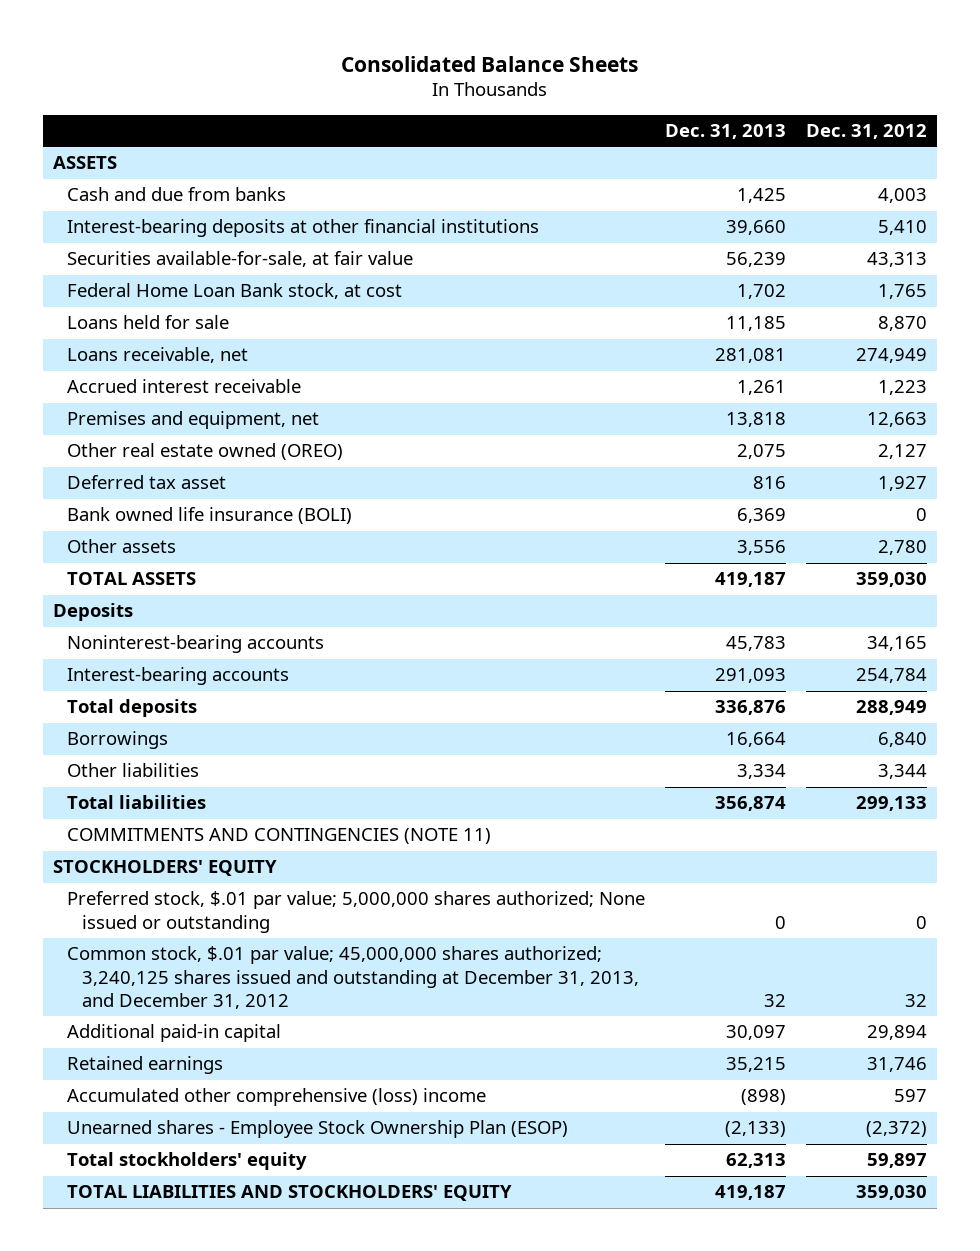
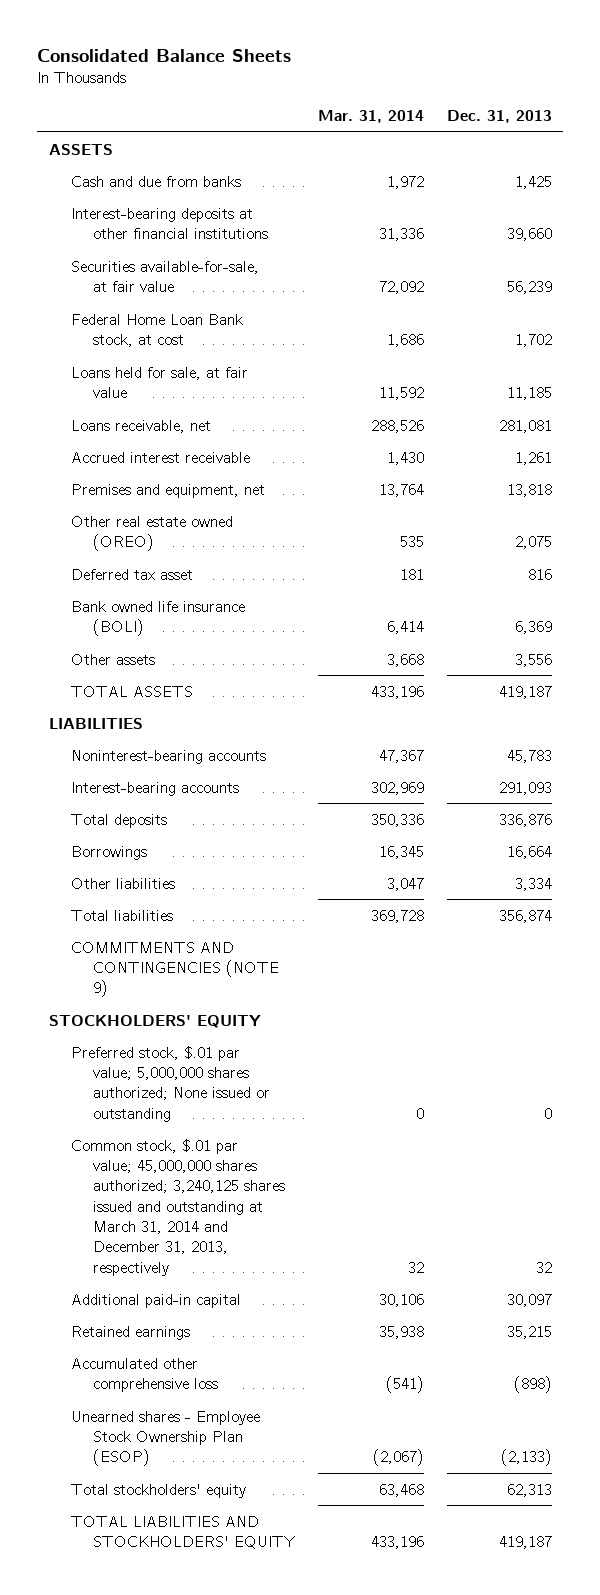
[805,124,927,140] Dec. 31, 2012 -> none
none -> [317,109,424,123] Mar. 31, 2014
[67,315,230,330] Loans held for sale -> [70,366,248,398] Loans held for sale, at fair value
[53,603,134,622] Deposits -> none
none -> [48,717,143,729] LIABILITIES
[67,828,492,845] COMMITMENTS AND CONTINGENCIES (NOTE 11) -> [70,941,280,998] COMMITMENTS AND CONTINGENCIES (NOTE 9)
[67,946,639,1009] Common stock, $.01 par value; 45,000,000 shares authorized; 3,240,125 shares issued and outstanding at December 31, 2013, and December 31, 2012 -> [70,1138,286,1276] Common stock, $.01 par value; 45,000,000 shares authorized; 3,240,125 shares issued and outstanding at March 31, 2014 and December 31, 2013, respectively
[67,1088,487,1107] Accumulated other comprehensive (loss) income -> [70,1357,219,1392] Accumulated other comprehensive loss

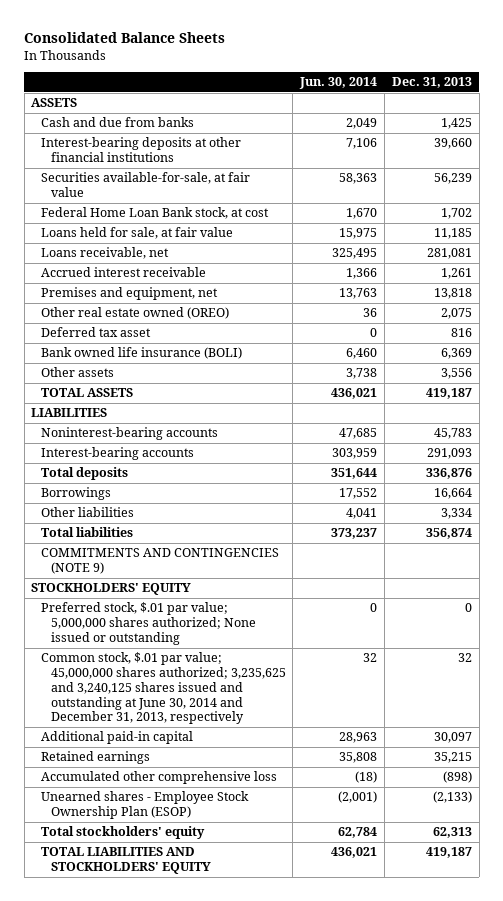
[317,109,424,123] Mar. 31, 2014 -> none
none -> [299,77,378,90] Jun. 30, 2014
[70,1138,286,1276] Common stock, $.01 par value; 45,000,000 shares authorized; 3,240,125 shares issued and outstanding at March 31, 2014 and December 31, 2013, respectively -> [40,652,286,725] Common stock, $.01 par value; 45,000,000 shares authorized; 3,235,625 and 3,240,125 shares issued and outstanding at June 30, 2014 and December 31, 2013, respectively

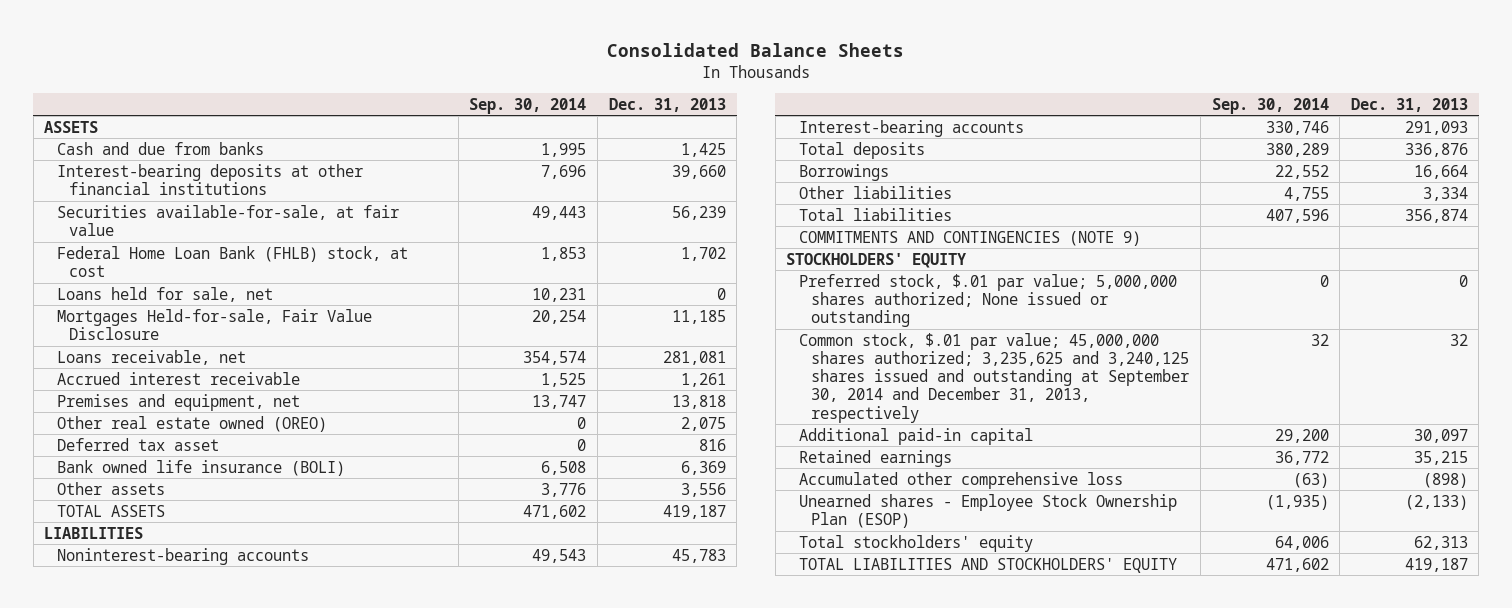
[299,77,378,90] Jun. 30, 2014 -> none
none -> [469,97,587,114] Sep. 30, 2014
[40,207,269,220] Federal Home Loan Bank stock, at cost -> [56,245,408,277] Federal Home Loan Bank (FHLB) stock, at cost
[40,227,233,240] Loans held for sale, at fair value -> [56,286,273,302] Loans held for sale, net
[433,228,472,240] 11,185 -> [716,287,726,300] 0
none -> [56,308,372,340] Mortgages Held-for-sale, Fair Value Disclosure
[40,652,286,725] Common stock, $.01 par value; 45,000,000 shares authorized; 3,235,625 and 3,240,125 shares issued and outstanding at June 30, 2014 and December 31, 2013, respectively -> [798,332,1190,423] Common stock, $.01 par value; 45,000,000 shares authorized; 3,235,625 and 3,240,125 shares issued and outstanding at September 30, 2014 and December 31, 2013, respectively

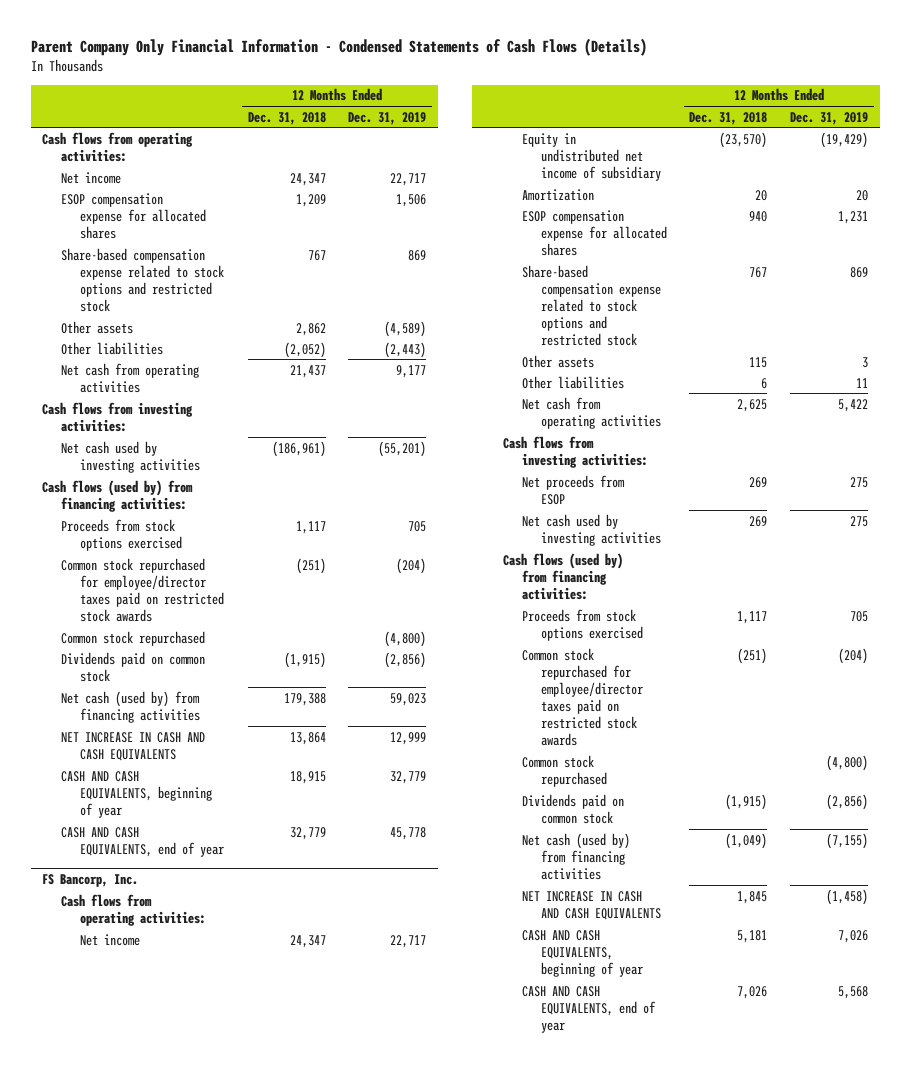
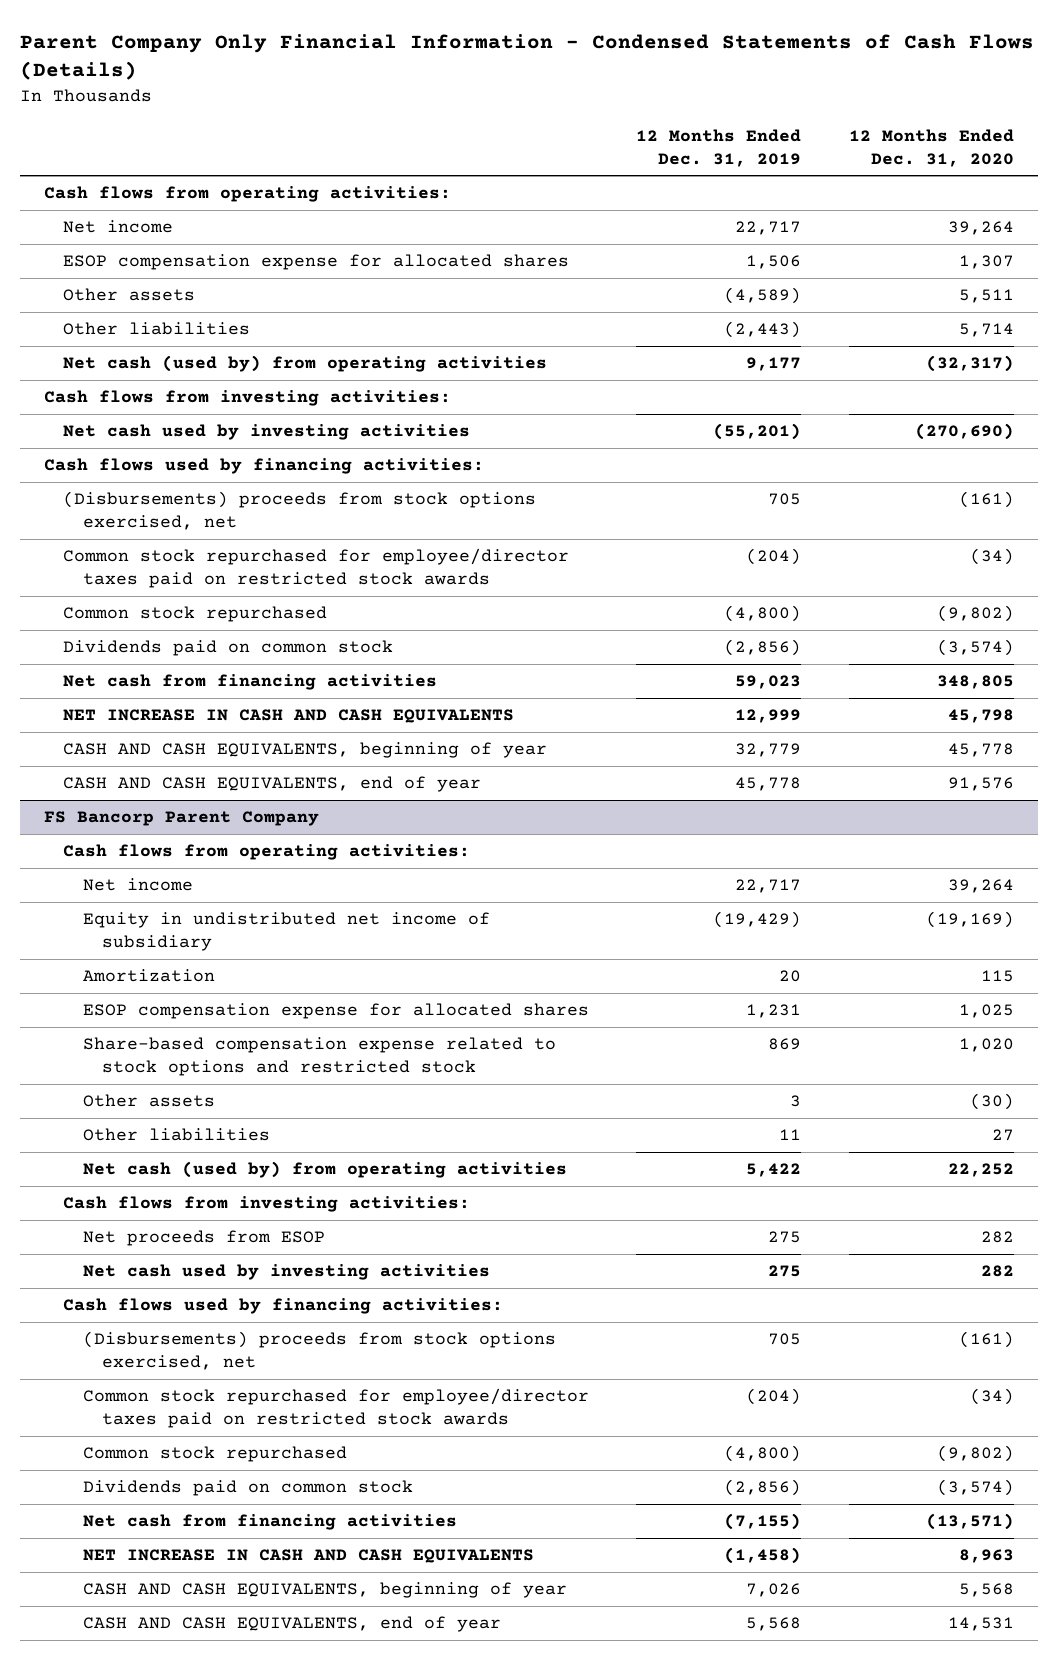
[247,111,326,125] Dec. 31, 2018 -> none
none -> [849,129,1015,167] 12 Months Ended Dec. 31, 2020
[60,247,224,313] Share-based compensation expense related to stock options and restricted stock -> none
[60,362,199,393] Net cash from operating activities -> [63,355,548,373] Net cash (used by) from operating activities
[41,479,193,512] Cash flows (used by) from financing activities: -> [43,458,484,475] Cash flows used by financing activities:
[60,518,182,551] Proceeds from stock options exercised -> [63,491,537,530] (Disbursements) proceeds from stock options exercised, net
[60,690,200,723] Net cash (used by) from financing activities -> [63,674,438,691] Net cash from financing activities
[41,874,138,888] FS Bancorp, Inc. -> none
none -> [43,811,319,827] FS Bancorp Parent Company
[521,396,661,429] Net cash from operating activities -> [82,1161,567,1179] Net cash (used by) from operating activities
[502,552,623,600] Cash flows (used by) from financing activities: -> [63,1298,504,1315] Cash flows used by financing activities:
[521,608,643,641] Proceeds from stock options exercised -> [82,1331,556,1370] (Disbursements) proceeds from stock options exercised, net
[521,832,630,880] Net cash (used by) from financing activities -> [82,1514,457,1531] Net cash from financing activities

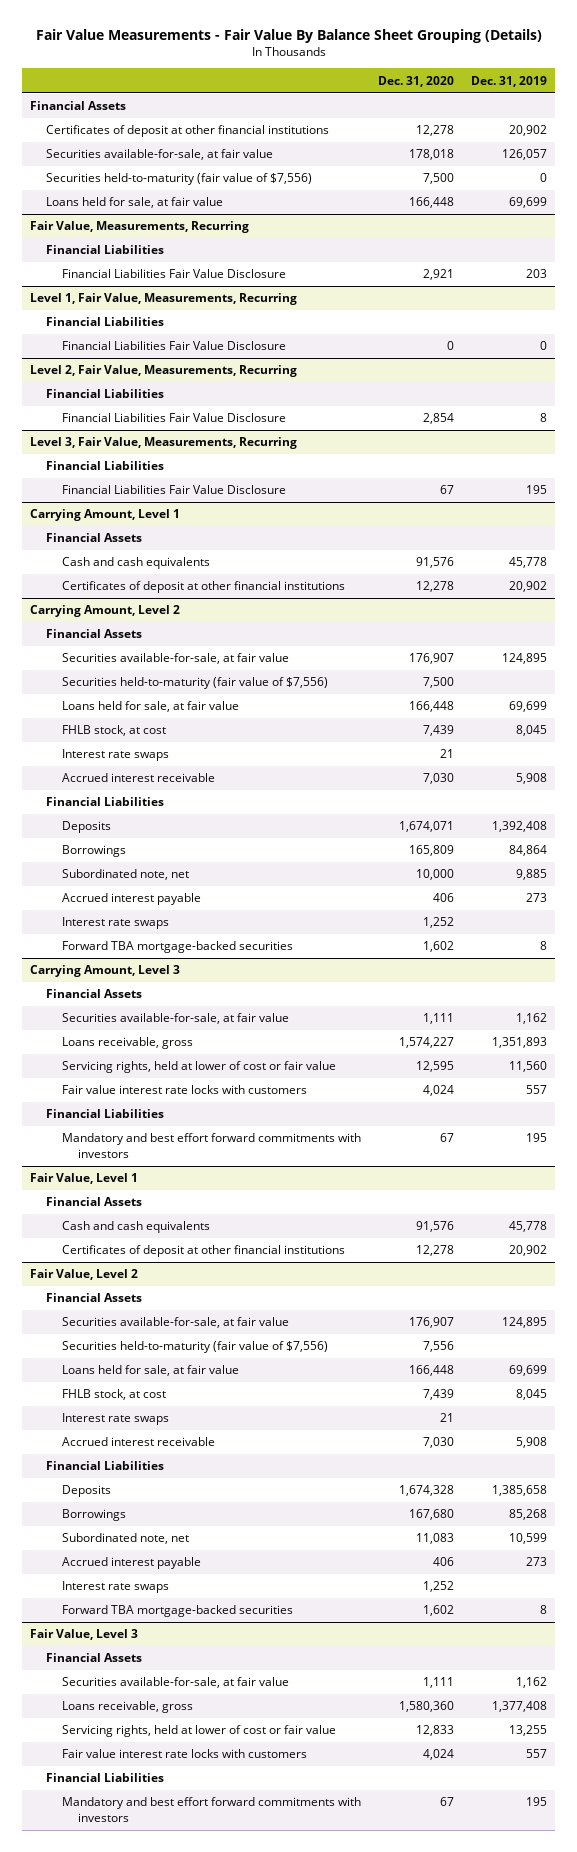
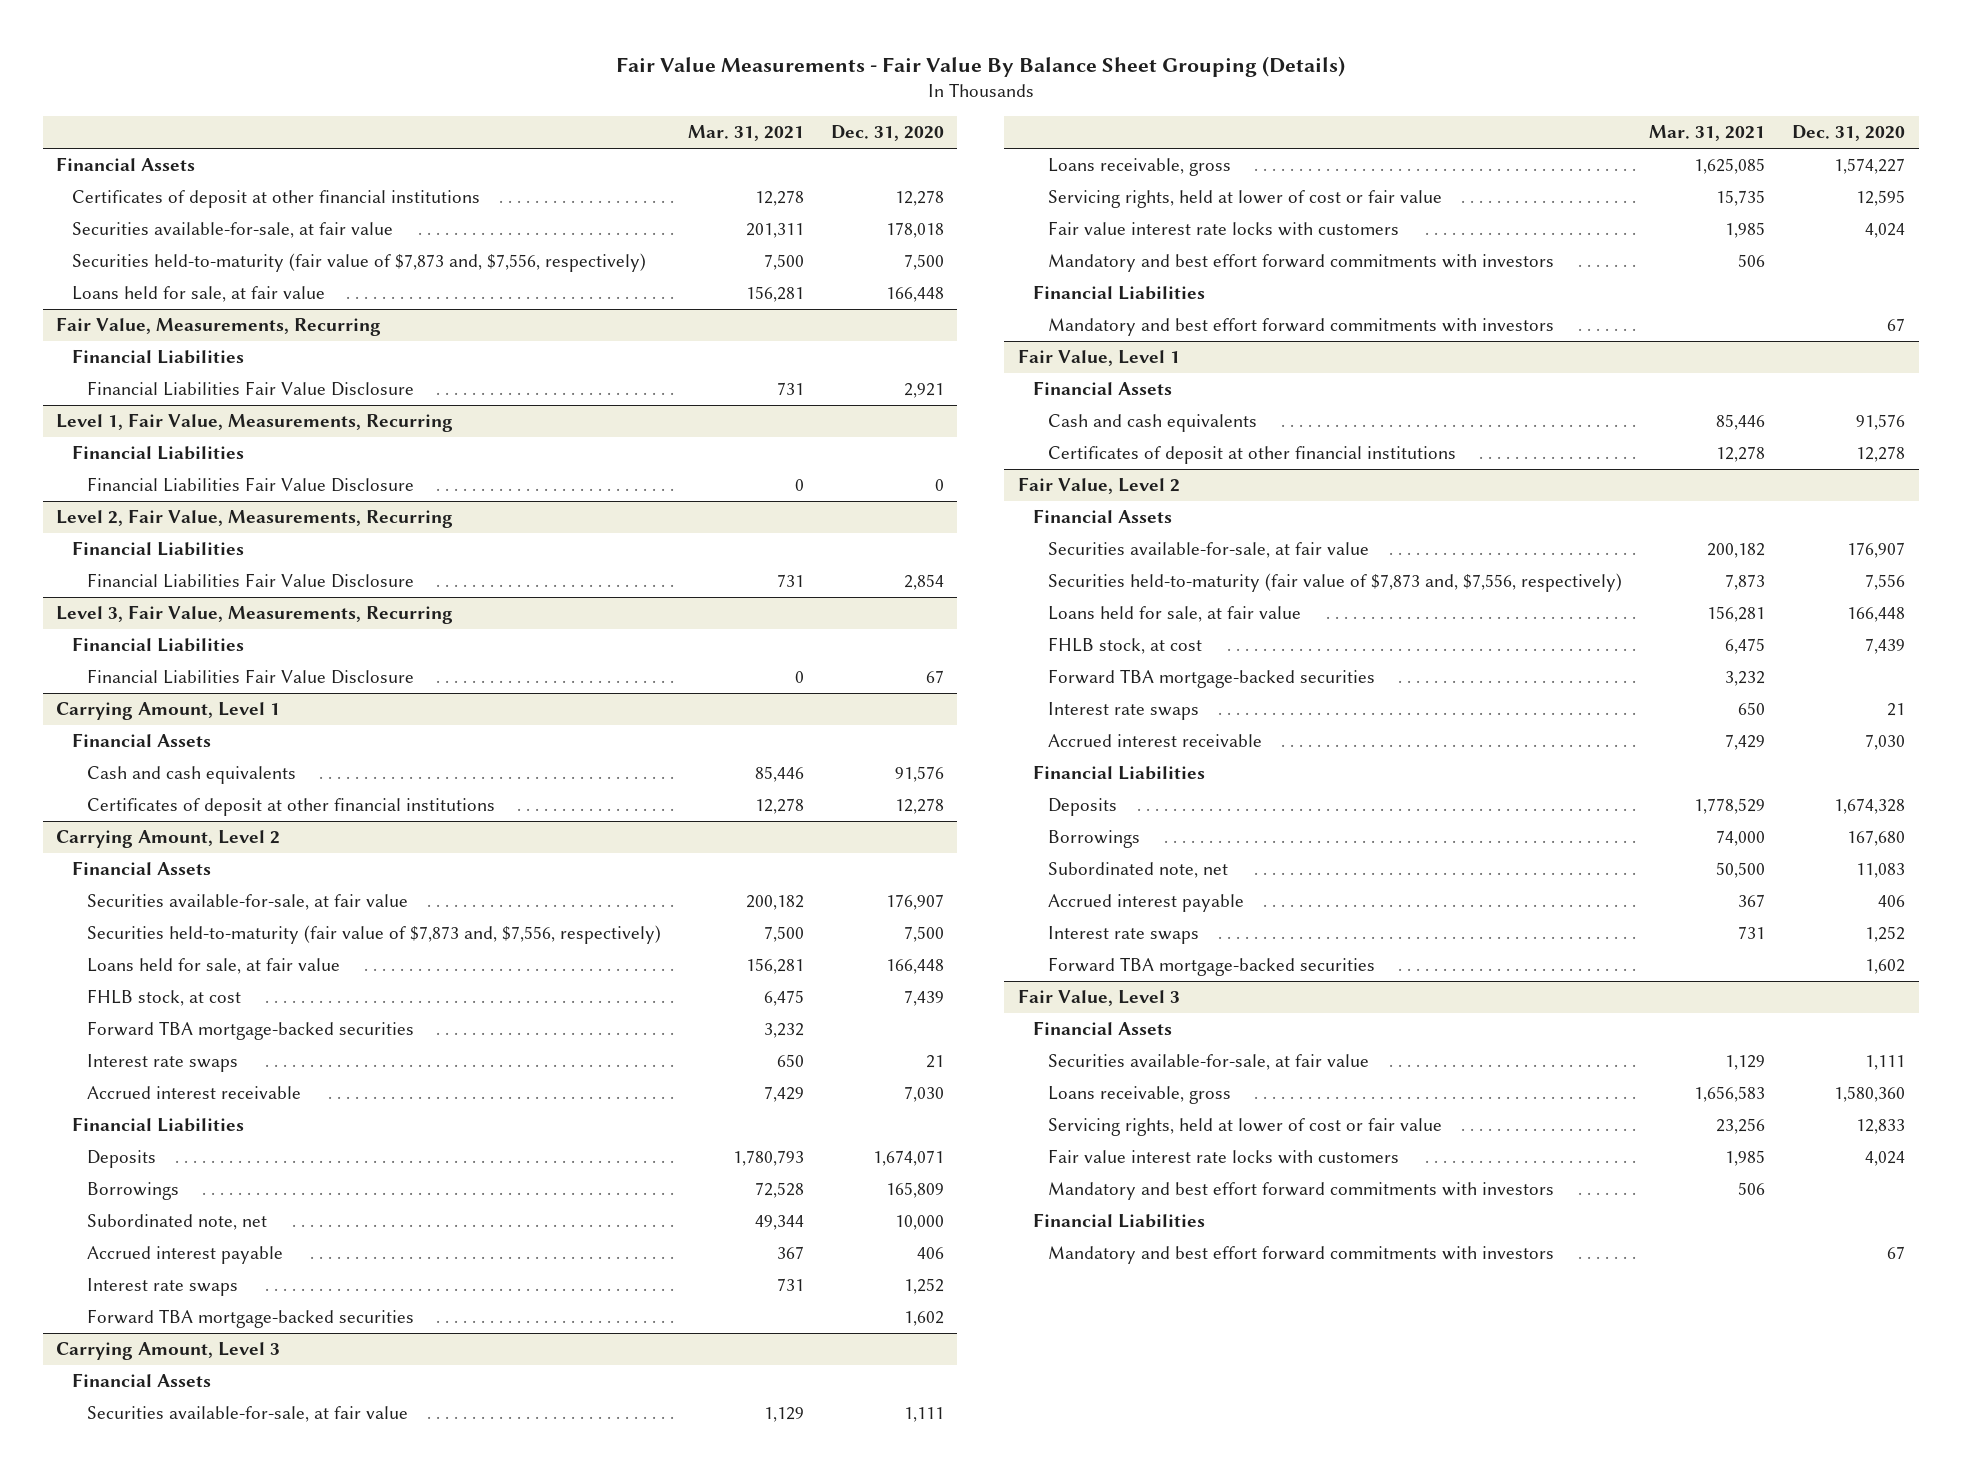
[471,75,548,87] Dec. 31, 2019 -> none
none -> [687,125,804,142] Mar. 31, 2021
[46,173,313,186] Securities held-to-maturity (fair value of $7,556) -> [71,253,646,273] Securities held-to-maturity (fair value of $7,873 and, $7,556, respectively)
[62,677,329,690] Securities held-to-maturity (fair value of $7,556) -> [86,925,661,945] Securities held-to-maturity (fair value of $7,873 and, $7,556, respectively)
none -> [86,1021,414,1041] Forward TBA mortgage-backed securities
none -> [1048,254,1555,273] Mandatory and best effort forward commitments with investors
[62,1341,329,1354] Securities held-to-maturity (fair value of $7,556) -> [1048,573,1623,593] Securities held-to-maturity (fair value of $7,873 and, $7,556, respectively)
none -> [1048,669,1376,689] Forward TBA mortgage-backed securities
none -> [1048,1182,1555,1201] Mandatory and best effort forward commitments with investors

